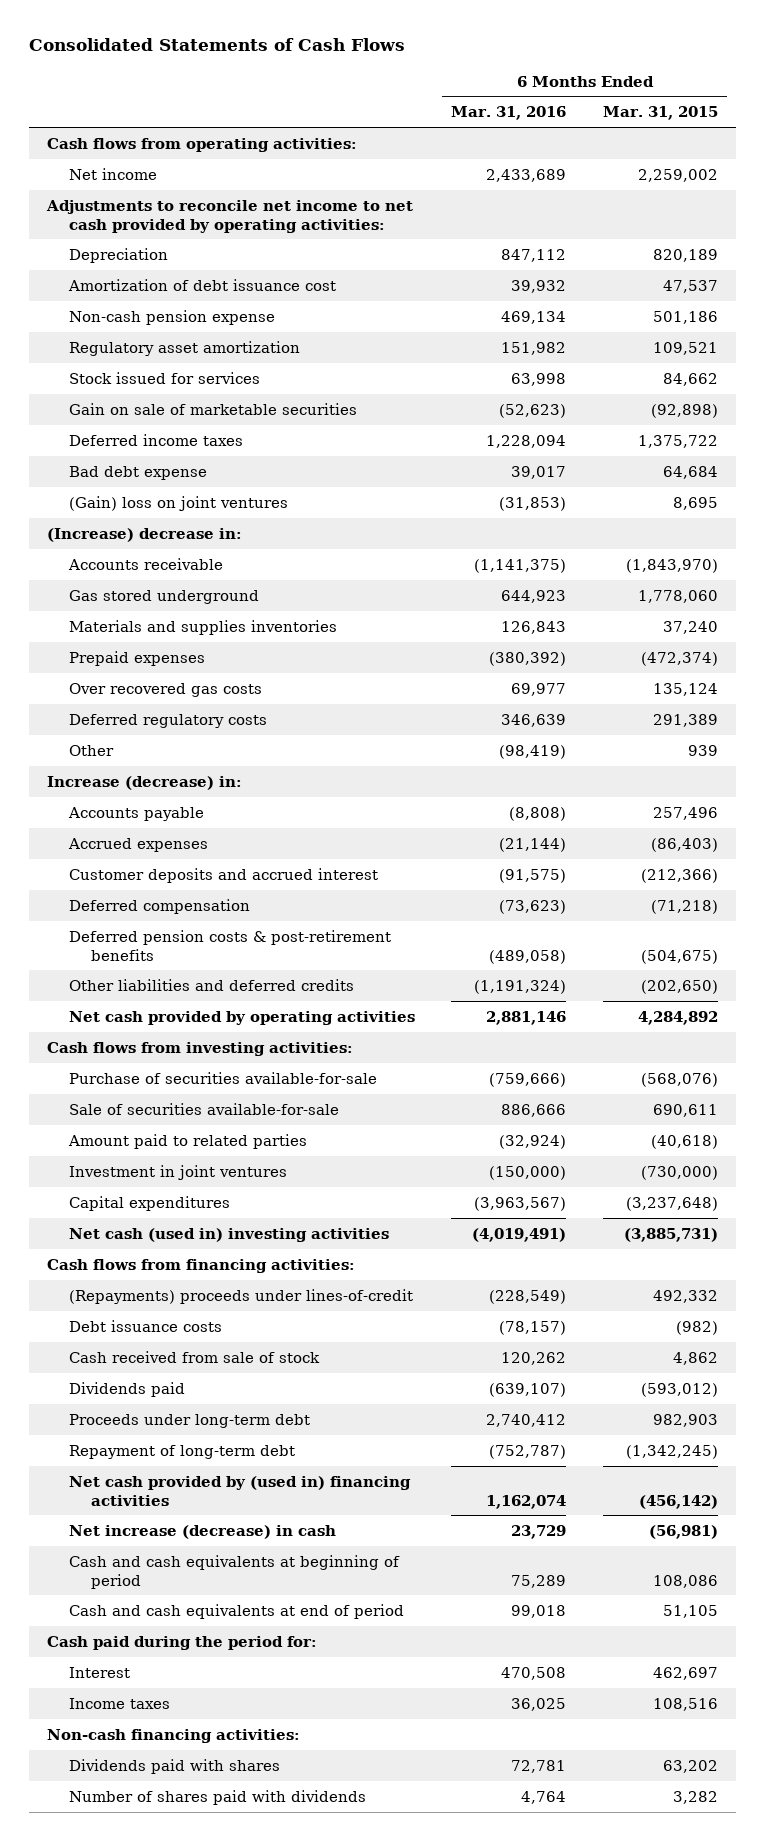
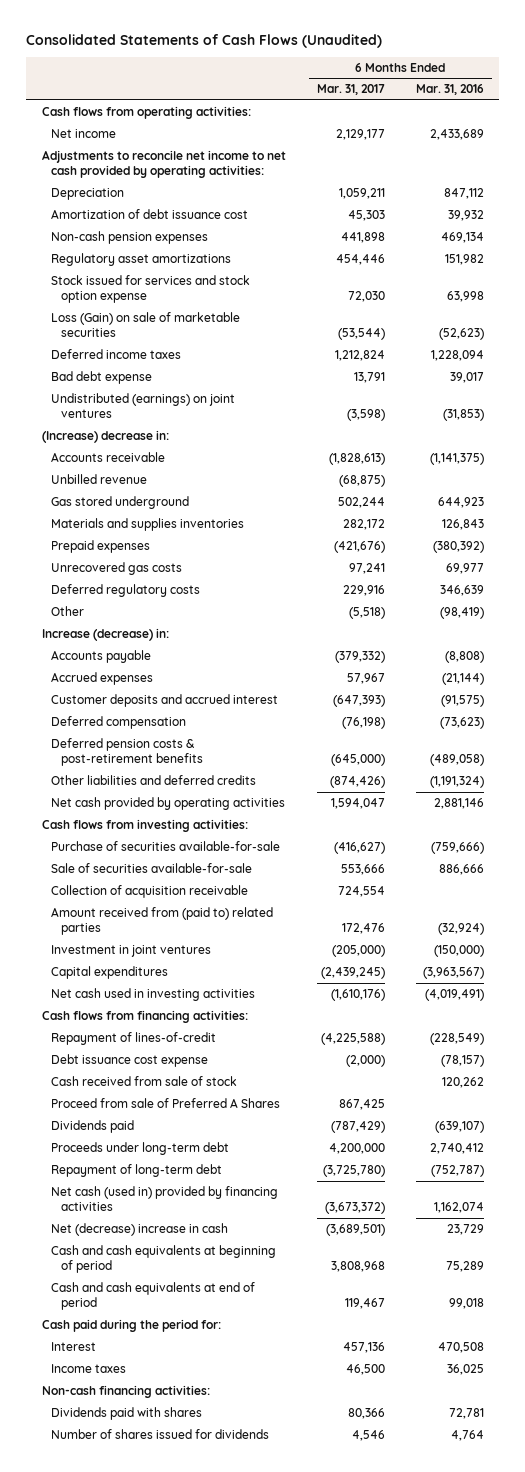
[28,38,405,52] Consolidated Statements of Cash Flows -> [25,33,382,48] Consolidated Statements of Cash Flows (Unaudited)
[602,106,718,121] Mar. 31, 2015 -> none
none -> [316,84,385,96] Mar. 31, 2017
[69,309,276,325] Non-cash pension expense -> [51,231,209,245] Non-cash pension expenses
[69,340,301,356] Regulatory asset amortization -> [51,253,232,267] Regulatory asset amortizations
[69,371,261,384] Stock issued for services -> [51,275,251,304] Stock issued for services and stock option expense
[69,402,358,415] Gain on sale of marketable securities -> [51,312,241,338] Loss (Gain) on sale of marketable securities
[69,495,289,511] (Gain) loss on joint ventures -> [51,393,236,419] Undistributed (earnings) on joint ventures
none -> [51,474,148,485] Unbilled revenue
[69,682,263,697] Over recovered gas costs -> [51,562,183,576] Unrecovered gas costs
none -> [51,885,249,899] Collection of acquisition receivable
[68,1133,308,1149] Amount paid to related parties -> [51,907,274,936] Amount received from (paid to) related parties
[69,1227,390,1242] Net cash (used in) investing activities -> [51,988,256,1002] Net cash used in investing activities
[69,1288,414,1304] (Repayments) proceeds under lines-of-credit -> [51,1032,217,1046] Repayment of lines-of-credit
[69,1319,223,1332] Debt issuance costs -> [51,1054,209,1068] Debt issuance cost expense
none -> [51,1098,281,1109] Proceed from sale of Preferred A Shares
[69,1475,412,1506] Net cash provided by (used in) financing activities -> [51,1186,279,1212] Net cash (used in) provided by financing activities
[69,1524,337,1539] Net increase (decrease) in cash -> [51,1223,229,1237] Net (decrease) increase in cash
[69,1789,367,1805] Number of shares paid with dividends -> [51,1429,270,1440] Number of shares issued for dividends

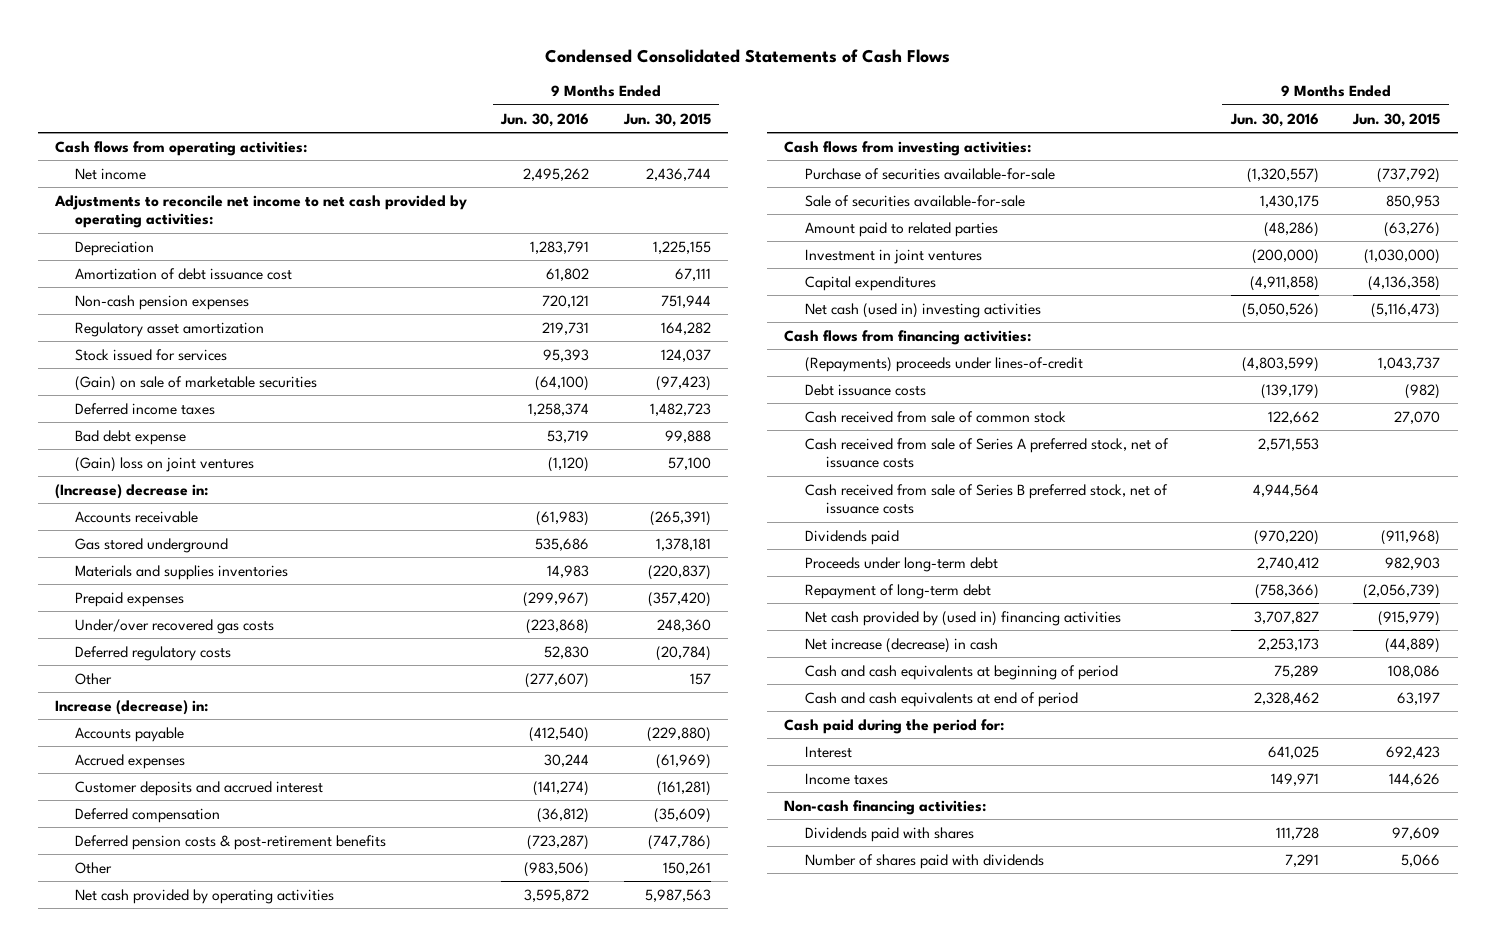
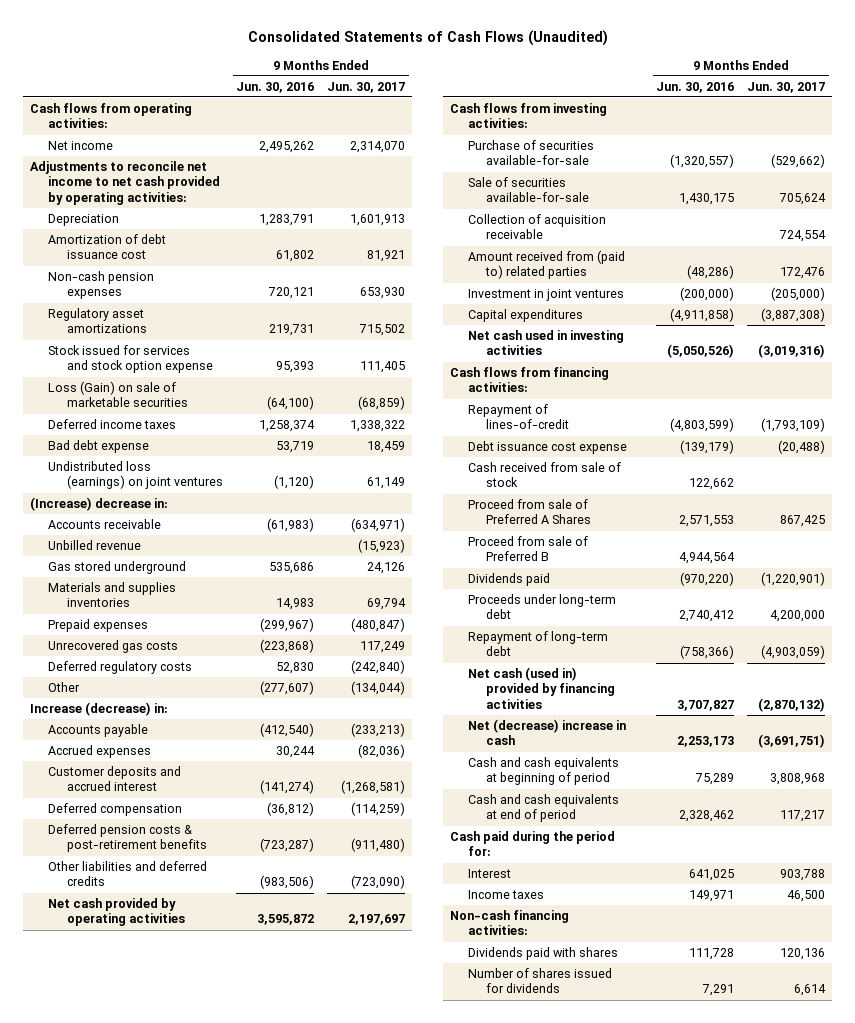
[544,48,950,63] Condensed Consolidated Statements of Cash Flows -> [247,30,608,47] Consolidated Statements of Cash Flows (Unaudited)
[622,112,711,127] Jun. 30, 2015 -> none
none -> [327,81,406,93] Jun. 30, 2017
[75,321,265,337] Regulatory asset amortization -> [48,307,147,334] Regulatory asset amortizations
[75,348,228,361] Stock issued for services -> [48,344,213,374] Stock issued for services and stock option expense
[75,375,318,391] (Gain) on sale of marketable securities -> [48,380,188,408] Loss (Gain) on sale of marketable securities
[75,456,255,472] (Gain) loss on joint ventures -> [48,460,223,490] Undistributed loss (earnings) on joint ventures
none -> [48,539,142,550] Unbilled revenue
[75,618,275,634] Under/over recovered gas costs -> [48,639,179,653] Unrecovered gas costs
[75,861,113,874] Other -> [48,860,208,887] Other liabilities and deferred credits
none -> [468,213,607,240] Collection of acquisition receivable
[804,221,998,237] Amount paid to related parties -> [468,249,626,280] Amount received from (paid to) related parties
[804,302,1041,318] Net cash (used in) investing activities -> [468,329,625,356] Net cash used in investing activities
[804,356,1083,372] (Repayments) proceeds under lines-of-credit -> [468,403,570,430] Repayment of lines-of-credit
[804,383,926,396] Debt issuance costs -> [468,440,628,454] Debt issuance cost expense
[804,410,1066,423] Cash received from sale of common stock -> [468,461,622,488] Cash received from sale of stock
[804,437,1169,469] Cash received from sale of Series A preferred stock, net of issuance costs -> [468,498,592,525] Proceed from sale of Preferred A Shares
[804,483,1168,515] Cash received from sale of Series B preferred stock, net of issuance costs -> [468,535,589,562] Proceed from sale of Preferred B
[804,610,1121,626] Net cash provided by (used in) financing activities -> [468,666,616,709] Net cash (used in) provided by financing activities
[804,637,998,653] Net increase (decrease) in cash -> [468,718,627,746] Net (decrease) increase in cash
[804,853,1044,869] Number of shares paid with dividends -> [468,967,613,994] Number of shares issued for dividends

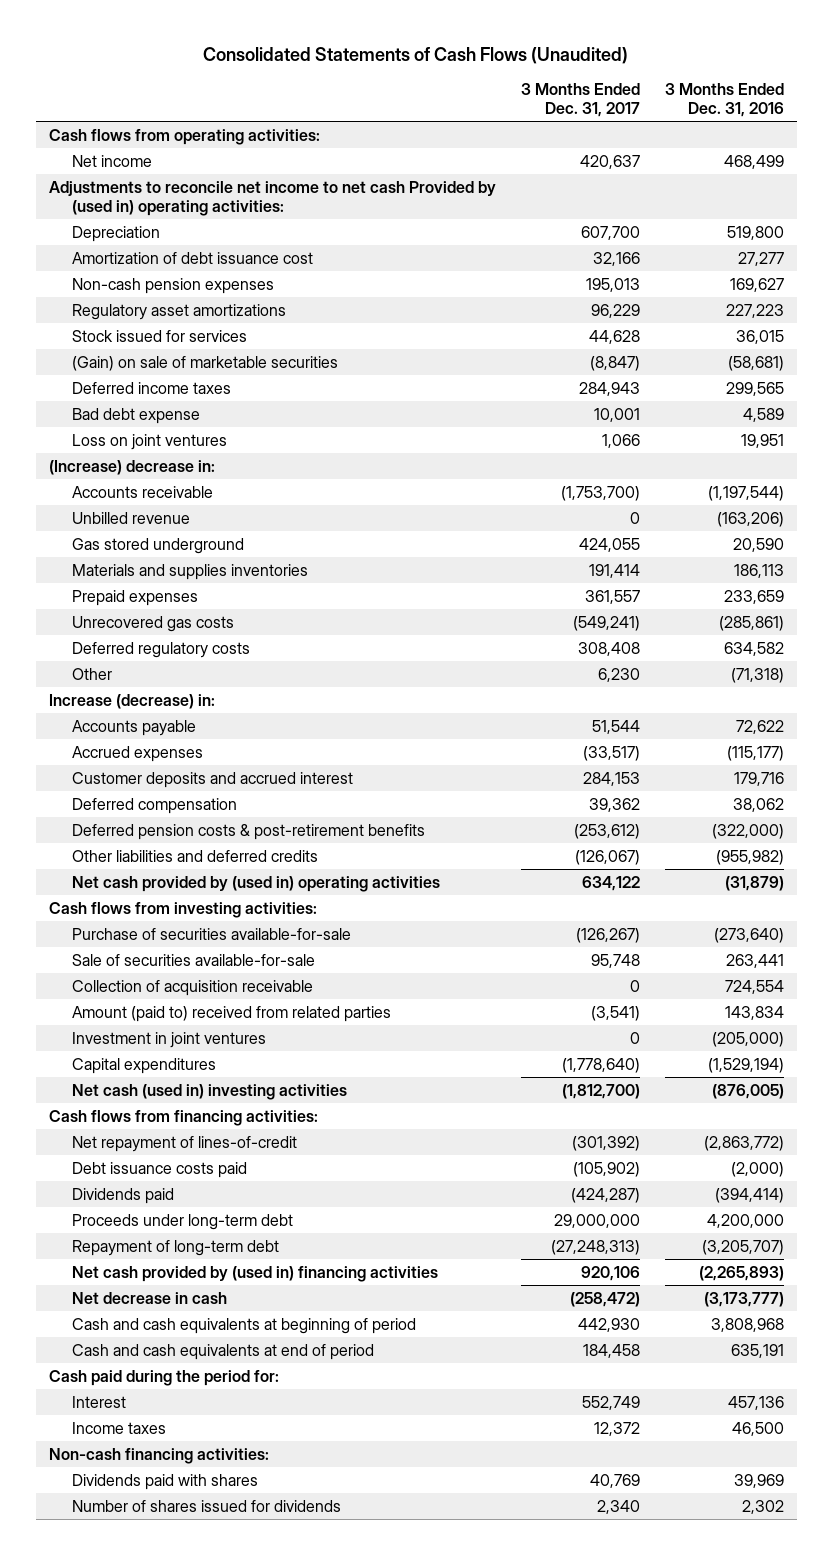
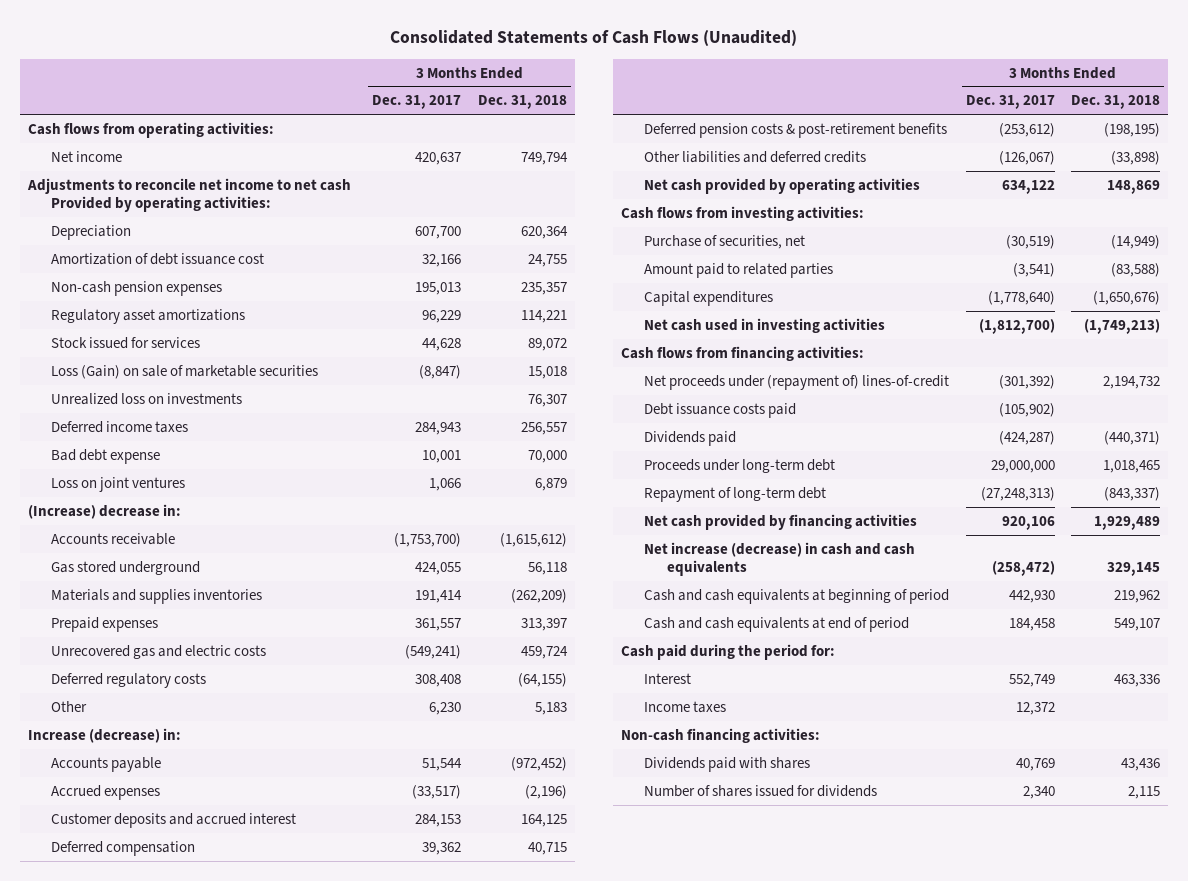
[665,83,785,118] 3 Months Ended Dec. 31, 2016 -> none
none -> [477,95,567,110] Dec. 31, 2018
[48,180,496,216] Adjustments to reconcile net income to net cash Provided by (used in) operating activities: -> [26,178,351,213] Adjustments to reconcile net income to net cash Provided by operating activities:
[72,355,339,371] (Gain) on sale of marketable securities -> [50,365,318,380] Loss (Gain) on sale of marketable securities
none -> [50,393,242,406] Unrealized loss on investments
[72,511,191,524] Unbilled revenue -> none
[72,615,235,632] Unrecovered gas costs -> [50,645,266,660] Unrecovered gas and electric costs
[72,875,441,892] Net cash provided by (used in) operating activities -> [644,178,921,195] Net cash provided by operating activities
[72,953,316,966] Sale of securities available-for-sale -> none
[72,979,314,996] Collection of acquisition receivable -> none
[72,1031,267,1048] Investment in joint ventures -> none
[72,927,352,940] Purchase of securities available-for-sale -> [644,235,806,250] Purchase of securities, net
[575,927,640,943] (126,267) -> [1005,235,1055,250] (30,519)
[72,1005,392,1022] Amount (paid to) received from related parties -> [644,263,834,279] Amount paid to related parties
[72,1083,348,1100] Net cash (used in) investing activities -> [644,318,886,334] Net cash used in investing activities
[72,1135,298,1152] Net repayment of lines-of-credit -> [644,375,950,391] Net proceeds under (repayment of) lines-of-credit
[72,1265,439,1282] Net cash provided by (used in) financing activities -> [644,514,918,531] Net cash provided by financing activities
[72,1291,228,1304] Net decrease in cash -> [644,542,916,577] Net increase (decrease) in cash and cash equivalents

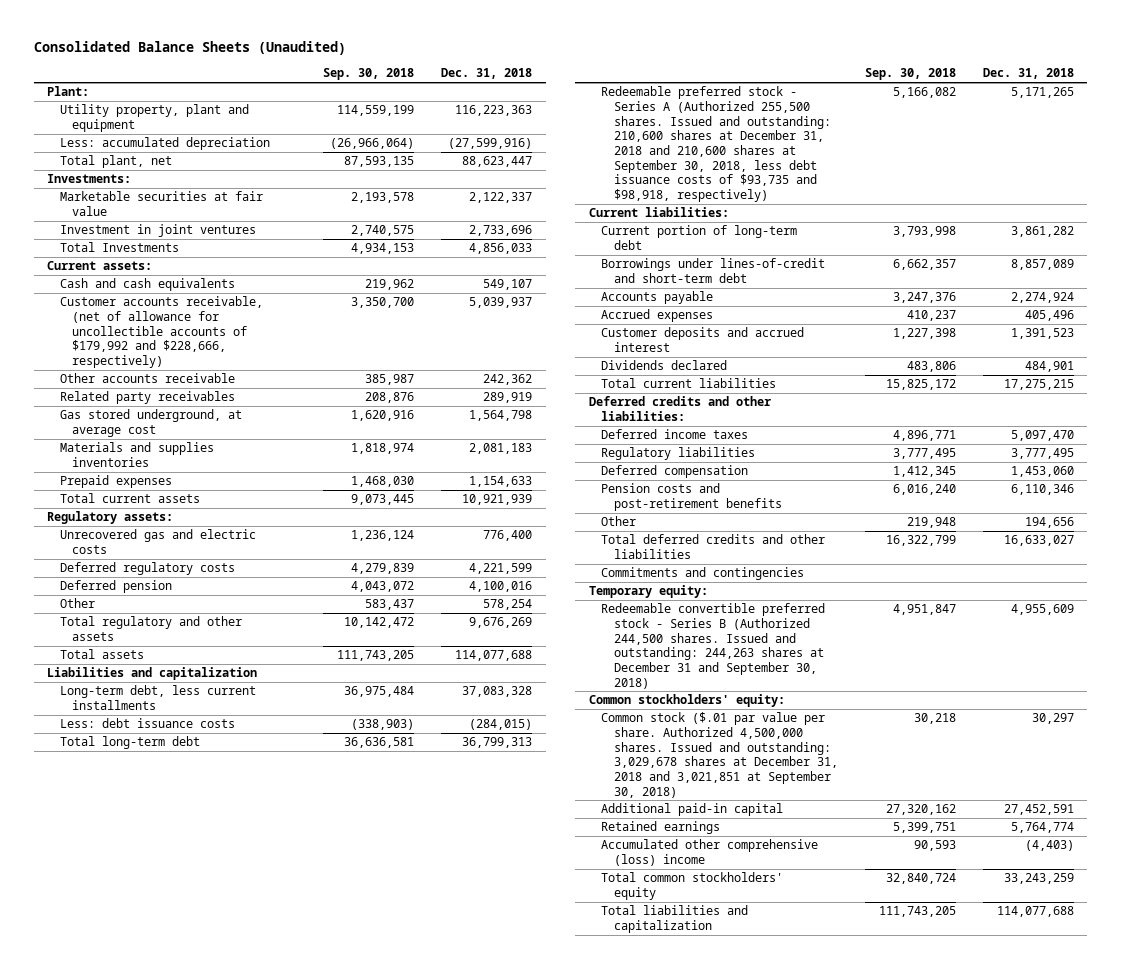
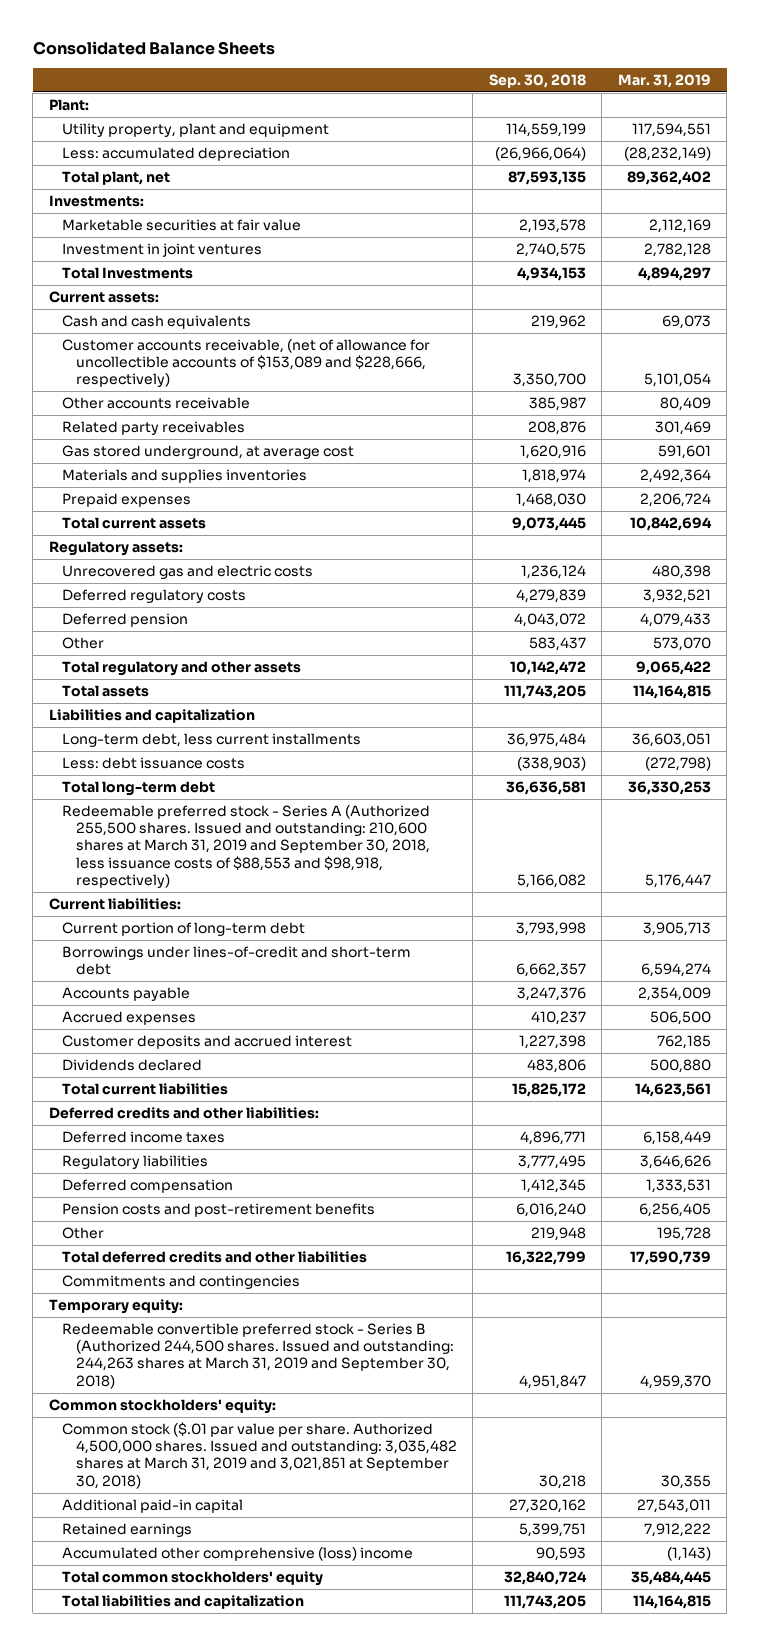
[33,41,346,56] Consolidated Balance Sheets (Unaudited) -> [32,40,275,55] Consolidated Balance Sheets
[441,68,533,80] Dec. 31, 2018 -> none
none -> [617,73,711,88] Mar. 31, 2019
[59,296,263,368] Customer accounts receivable, (net of allowance for uncollectible accounts of $179,992 and $228,666, respectively) -> [62,339,431,388] Customer accounts receivable, (net of allowance for uncollectible accounts of $153,089 and $228,666, respectively)
[601,86,832,202] Redeemable preferred stock - Series A (Authorized 255,500 shares. Issued and outstanding: 210,600 shares at December 31, 2018 and 210,600 shares at September 30, 2018, less debt issuance costs of $93,735 and $98,918, respectively) -> [62,805,431,888] Redeemable preferred stock - Series A (Authorized 255,500 shares. Issued and outstanding: 210,600 shares at March 31, 2019 and September 30, 2018, less issuance costs of $88,553 and $98,918, respectively)
[601,603,826,689] Redeemable convertible preferred stock - Series B (Authorized 244,500 shares. Issued and outstanding: 244,263 shares at December 31 and September 30, 2018) -> [62,1323,454,1389] Redeemable convertible preferred stock - Series B (Authorized 244,500 shares. Issued and outstanding: 244,263 shares at March 31, 2019 and September 30, 2018)
[601,712,839,798] Common stock ($.01 par value per share. Authorized 4,500,000 shares. Issued and outstanding: 3,029,678 shares at December 31, 2018 and 3,021,851 at September 30, 2018) -> [62,1422,457,1489] Common stock ($.01 par value per share. Authorized 4,500,000 shares. Issued and outstanding: 3,035,482 shares at March 31, 2019 and 3,021,851 at September 30, 2018)

